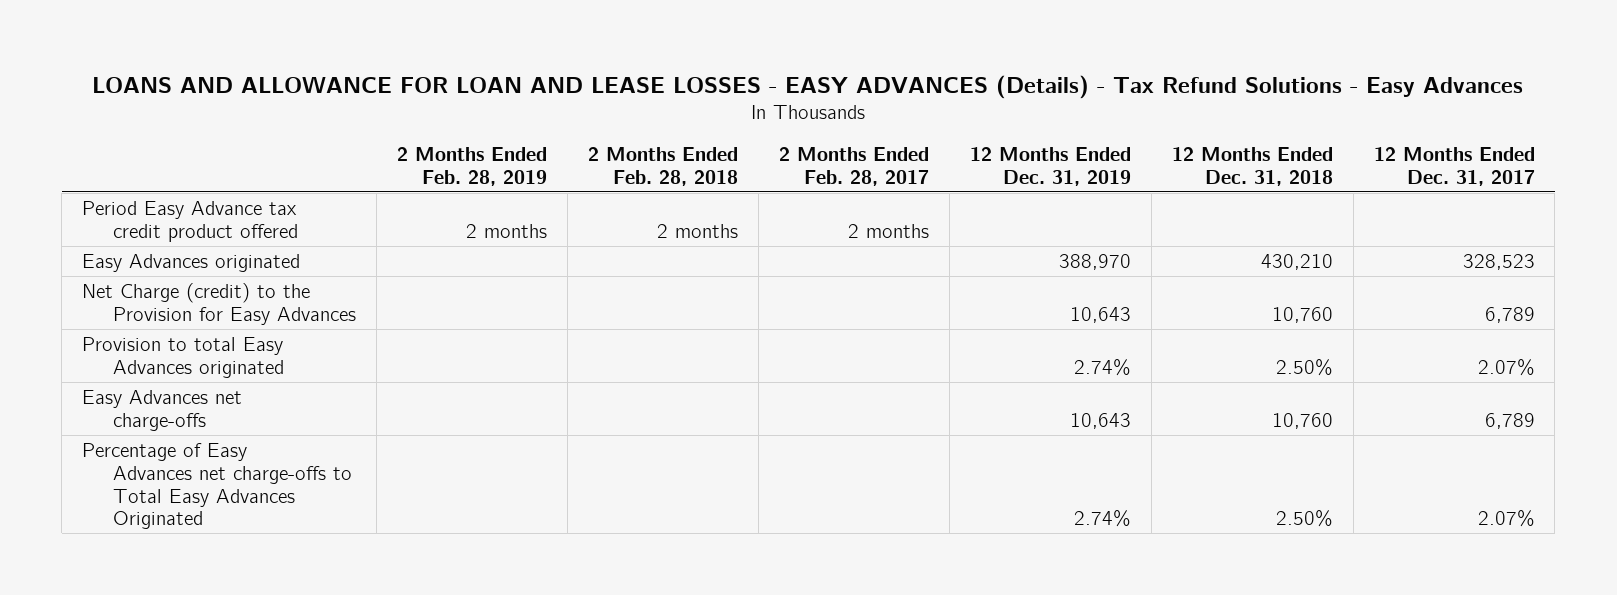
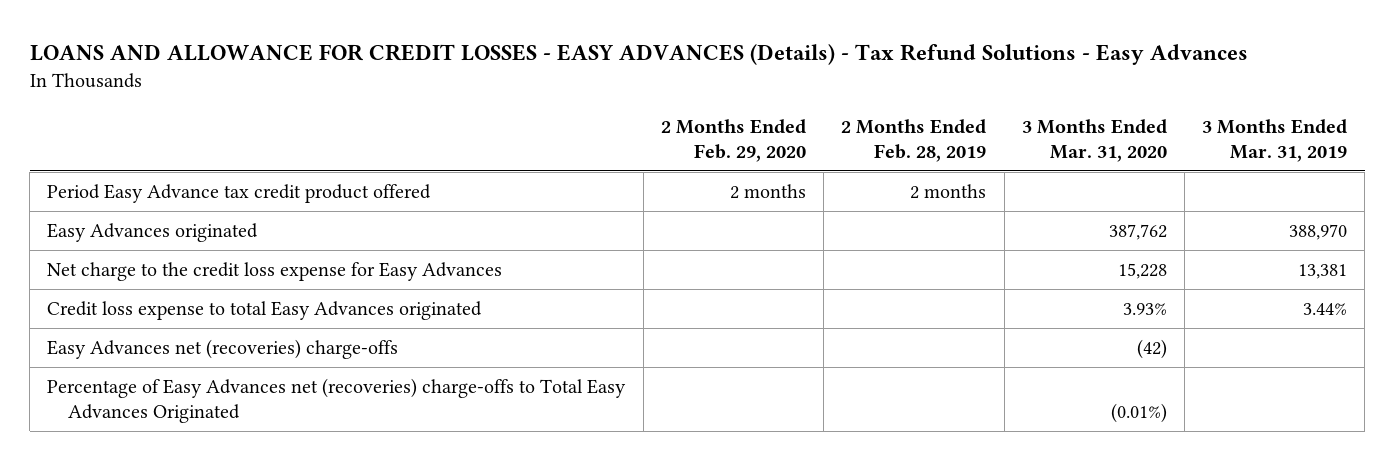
[92,74,1524,99] LOANS AND ALLOWANCE FOR LOAN AND LEASE LOSSES - EASY ADVANCES (Details) - Tax Refund Solutions - Easy Advances -> [29,44,1248,66] LOANS AND ALLOWANCE FOR CREDIT LOSSES - EASY ADVANCES (Details) - Tax Refund Solutions - Easy Advances
[588,146,739,186] 2 Months Ended Feb. 28, 2018 -> none
[778,146,929,186] 2 Months Ended Feb. 28, 2017 -> none
[969,146,1131,186] 12 Months Ended Dec. 31, 2019 -> none
[1171,146,1333,186] 12 Months Ended Dec. 31, 2018 -> none
[1373,146,1535,186] 12 Months Ended Dec. 31, 2017 -> none
none -> [660,118,806,162] 2 Months Ended Feb. 29, 2020
none -> [1021,118,1167,162] 3 Months Ended Mar. 31, 2020
none -> [1202,118,1348,162] 3 Months Ended Mar. 31, 2019
[82,282,357,325] Net Charge (credit) to the Provision for Easy Advances -> [47,261,503,281] Net charge to the credit loss expense for Easy Advances
[82,336,285,378] Provision to total Easy Advances originated -> [47,300,483,320] Credit loss expense to total Easy Advances originated
[82,389,243,431] Easy Advances net charge-offs -> [47,338,399,359] Easy Advances net (recoveries) charge-offs
[82,442,353,530] Percentage of Easy Advances net charge-offs to Total Easy Advances Originated -> [47,377,627,423] Percentage of Easy Advances net (recoveries) charge-offs to Total Easy Advances Originated

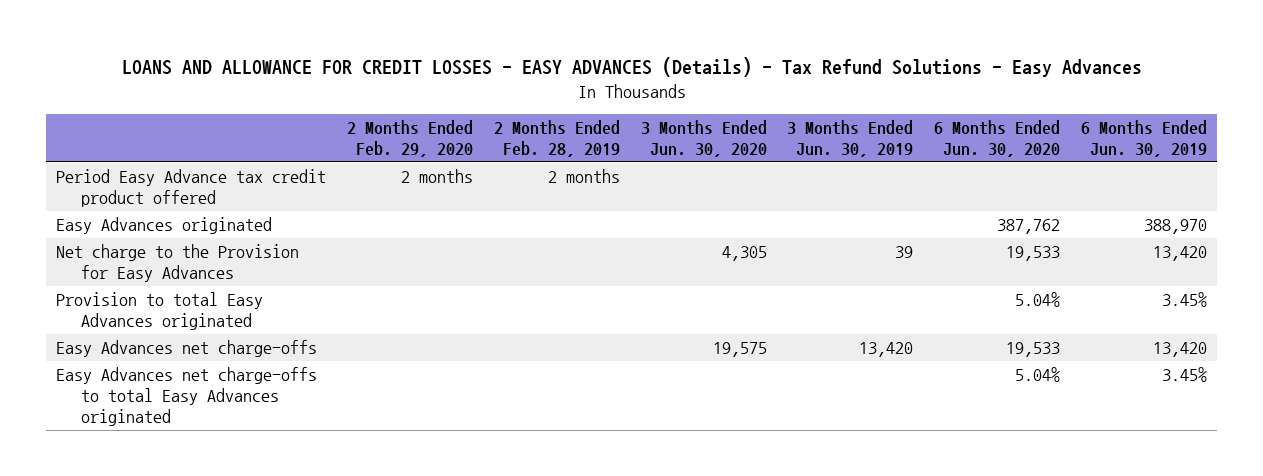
[1021,118,1167,162] 3 Months Ended Mar. 31, 2020 -> none
[1202,118,1348,162] 3 Months Ended Mar. 31, 2019 -> none
none -> [640,120,767,158] 3 Months Ended Jun. 30, 2020
none -> [787,120,914,158] 3 Months Ended Jun. 30, 2019
none -> [934,120,1061,158] 6 Months Ended Jun. 30, 2020
none -> [1081,120,1208,158] 6 Months Ended Jun. 30, 2019
[47,261,503,281] Net charge to the credit loss expense for Easy Advances -> [56,244,300,282] Net charge to the Provision for Easy Advances
[47,300,483,320] Credit loss expense to total Easy Advances originated -> [56,292,264,330] Provision to total Easy Advances originated
[47,338,399,359] Easy Advances net (recoveries) charge-offs -> [56,340,318,358] Easy Advances net charge-offs
[47,377,627,423] Percentage of Easy Advances net (recoveries) charge-offs to Total Easy Advances Originated -> [56,367,318,426] Easy Advances net charge-offs to total Easy Advances originated

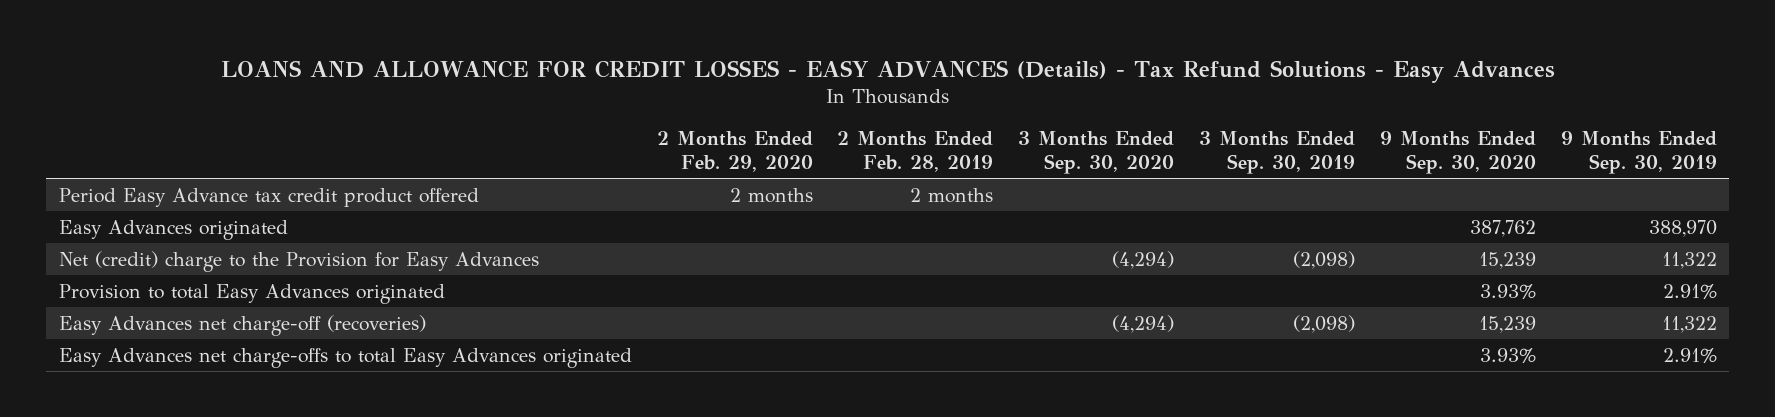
[640,120,767,158] 3 Months Ended Jun. 30, 2020 -> none
[787,120,914,158] 3 Months Ended Jun. 30, 2019 -> none
[934,120,1061,158] 6 Months Ended Jun. 30, 2020 -> none
[1081,120,1208,158] 6 Months Ended Jun. 30, 2019 -> none
none -> [1018,131,1175,174] 3 Months Ended Sep. 30, 2020
none -> [1198,131,1355,174] 3 Months Ended Sep. 30, 2019
none -> [1379,131,1536,174] 9 Months Ended Sep. 30, 2020
none -> [1560,131,1717,174] 9 Months Ended Sep. 30, 2019
[56,244,300,282] Net charge to the Provision for Easy Advances -> [58,250,539,272] Net (credit) charge to the Provision for Easy Advances
[56,340,318,358] Easy Advances net charge-offs -> [58,314,426,336] Easy Advances net charge-off (recoveries)

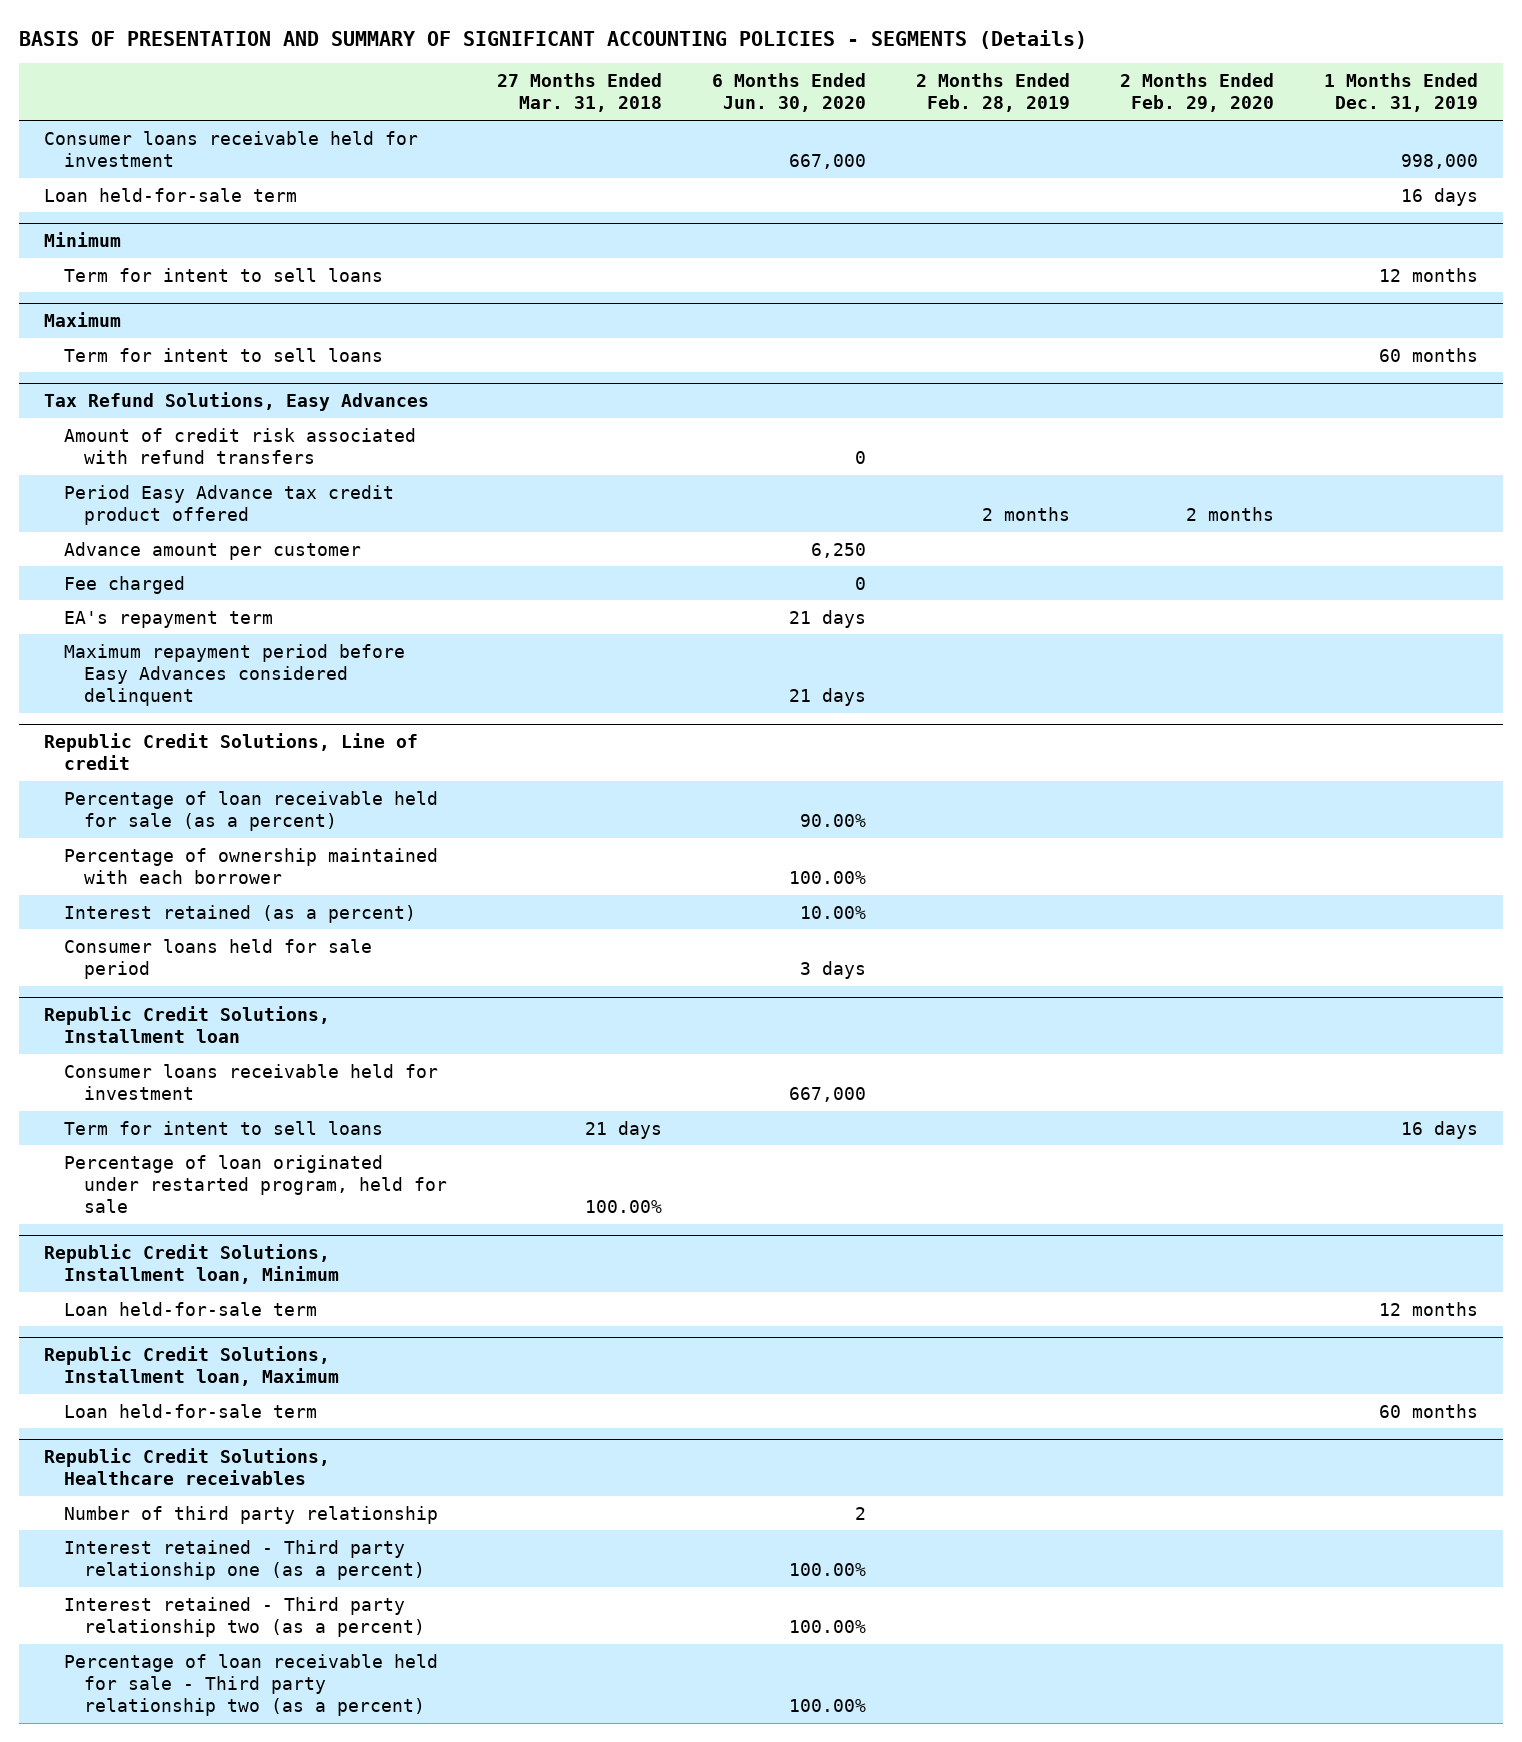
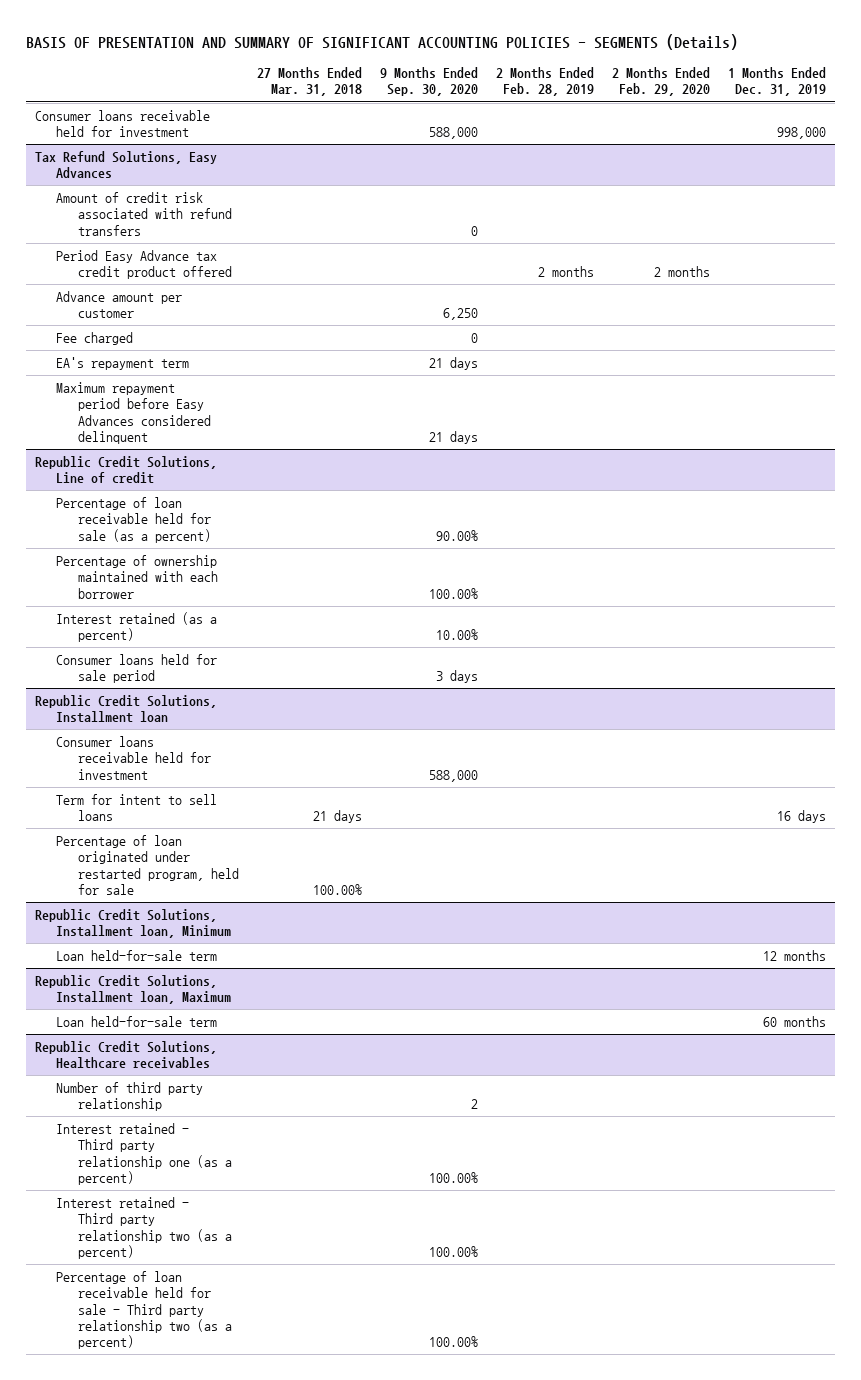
[712,73,867,113] 6 Months Ended Jun. 30, 2020 -> none
none -> [379,66,478,97] 9 Months Ended Sep. 30, 2020
[44,187,298,202] Loan held-for-sale term -> none
[44,231,122,247] Minimum -> none
[64,267,384,282] Term for intent to sell loans -> none
[44,311,122,327] Maximum -> none
[64,347,384,362] Term for intent to sell loans -> none

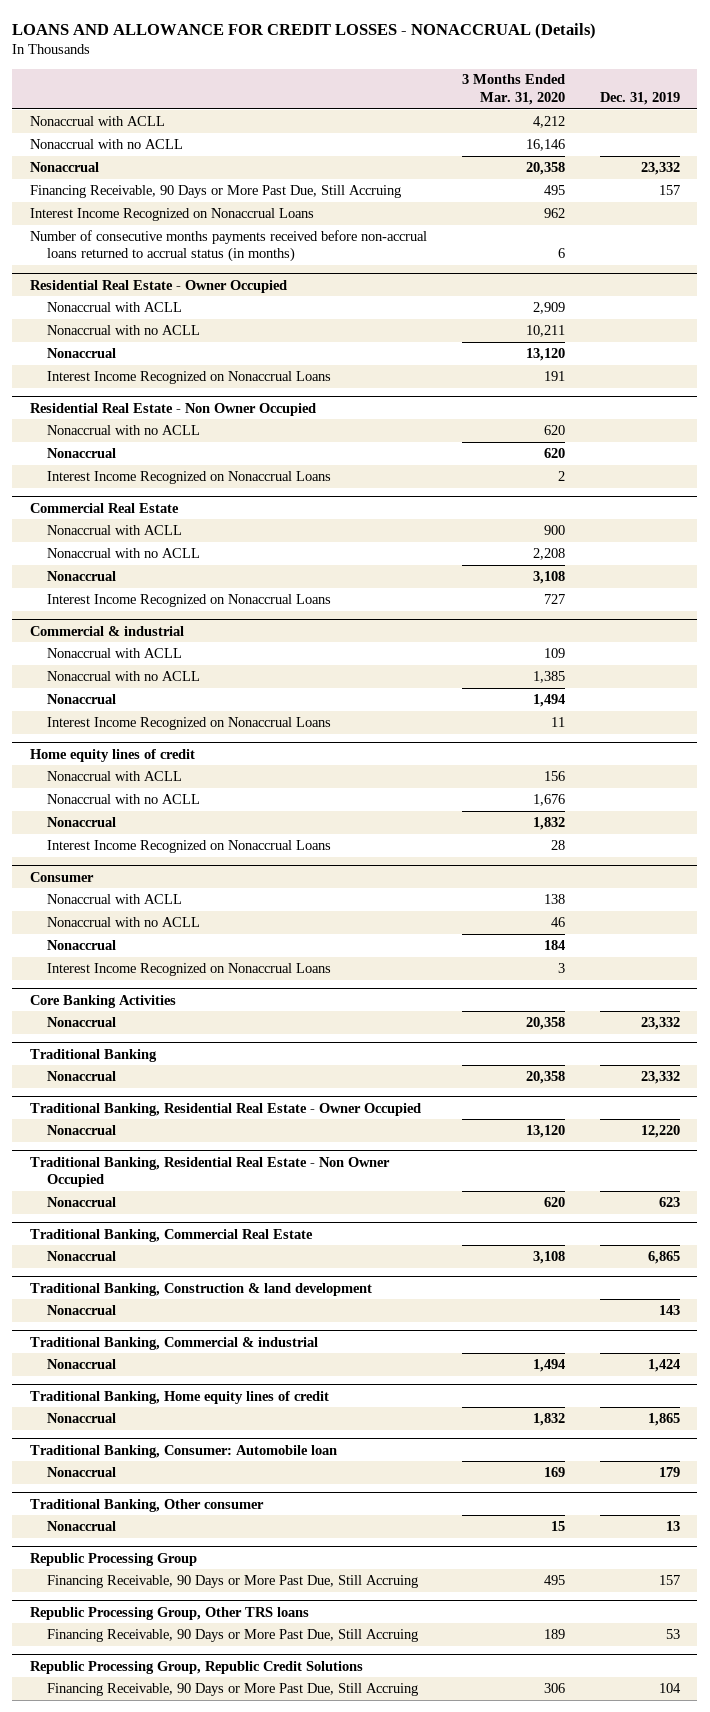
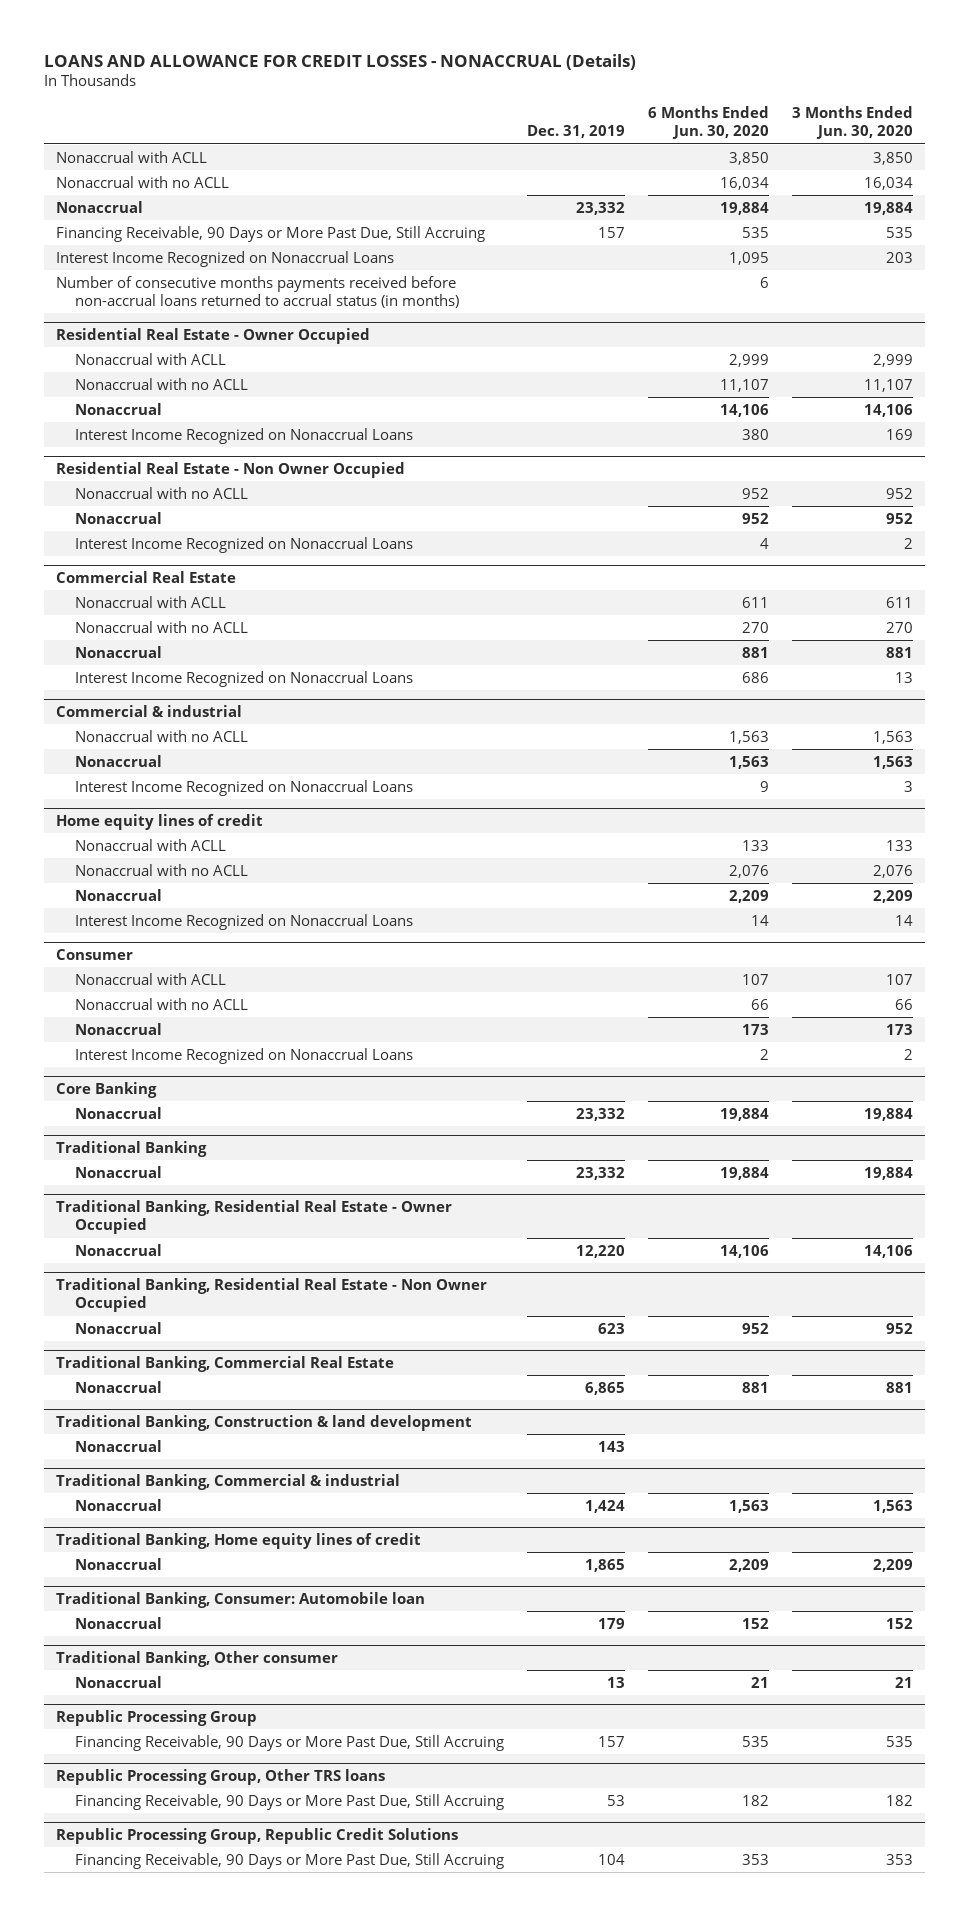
[461,74,565,105] 3 Months Ended Mar. 31, 2020 -> none
none -> [648,105,770,140] 6 Months Ended Jun. 30, 2020
none -> [792,105,914,140] 3 Months Ended Jun. 30, 2020
[46,647,182,658] Nonaccrual with ACLL -> none
[29,994,176,1008] Core Banking Activities -> [55,1081,157,1098] Core Banking

